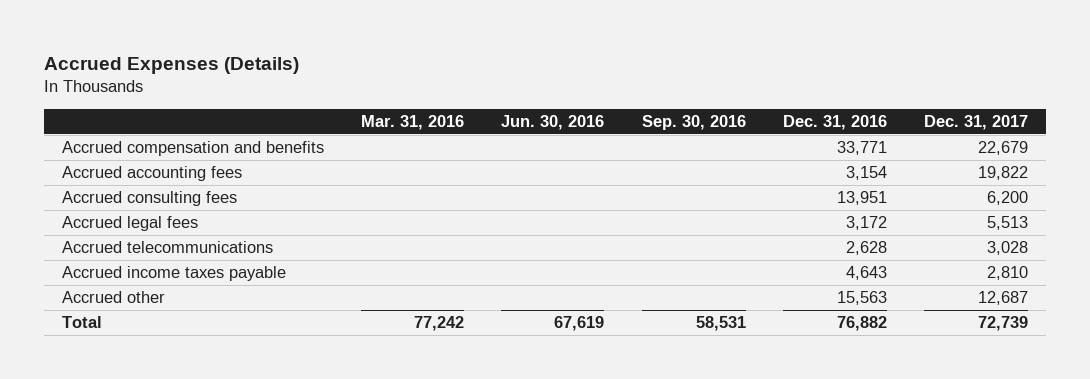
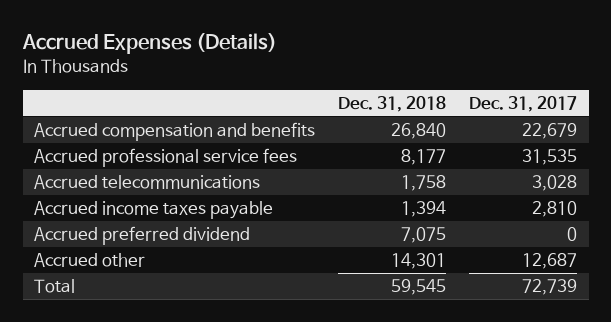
[361,115,465,131] Mar. 31, 2016 -> none
[501,115,605,131] Jun. 30, 2016 -> none
[641,115,746,131] Sep. 30, 2016 -> none
[782,115,887,131] Dec. 31, 2016 -> none
none -> [338,95,447,112] Dec. 31, 2018
[62,191,238,207] Accrued consulting fees -> none
[62,216,199,232] Accrued legal fees -> none
[62,166,243,182] Accrued accounting fees -> [34,148,298,168] Accrued professional service fees
[977,166,1028,181] 19,822 -> [522,149,578,166] 31,535
none -> [34,226,251,246] Accrued preferred dividend

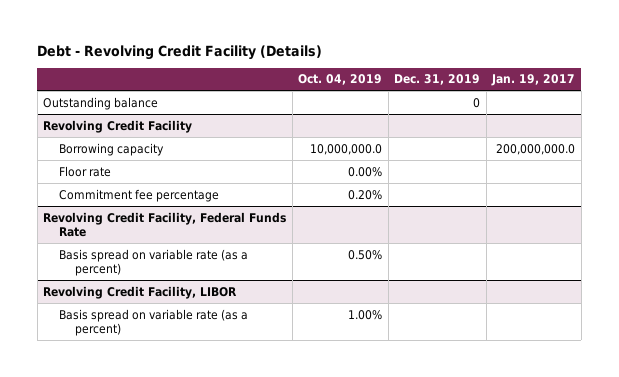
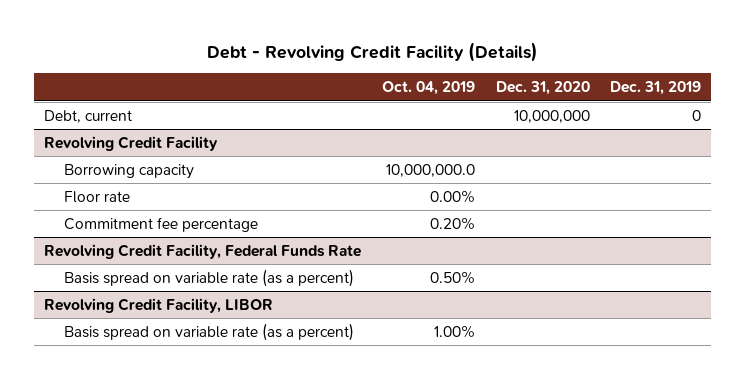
[491,74,576,87] Jan. 19, 2017 -> none
none -> [495,81,590,96] Dec. 31, 2020
[43,96,159,110] Outstanding balance -> none
none -> [44,109,133,123] Debt, current

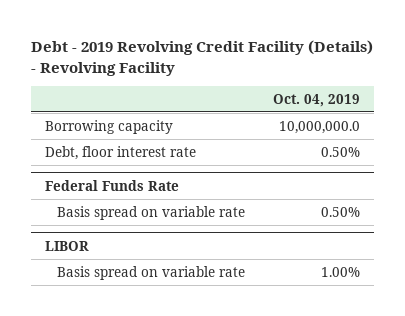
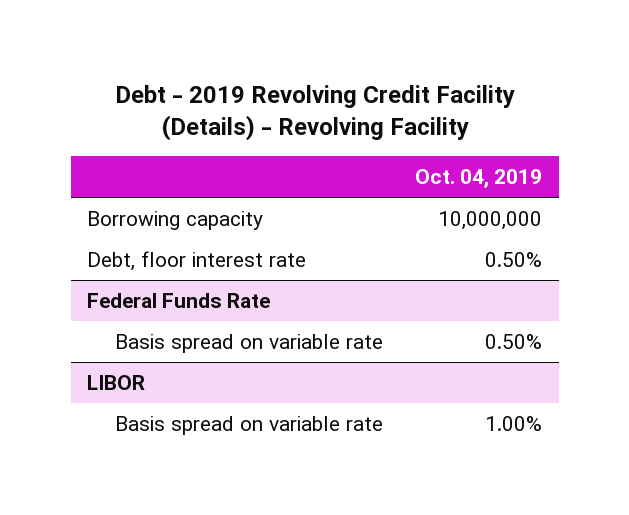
[278,120,360,134] 10,000,000.0 -> [438,211,543,231] 10,000,000

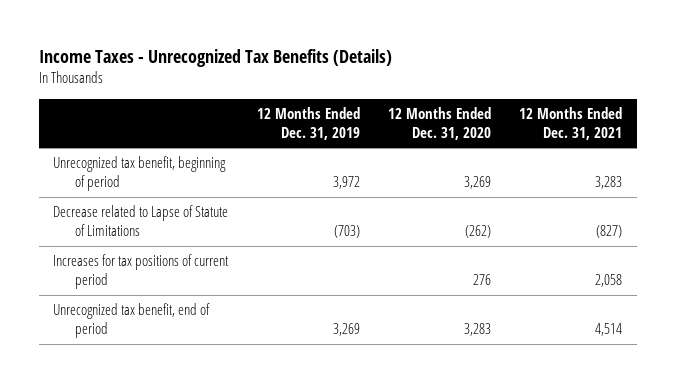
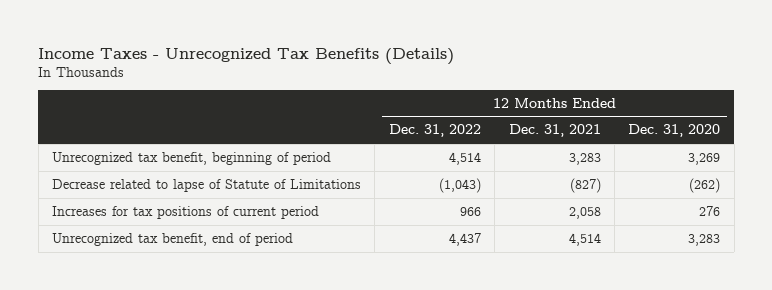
[256,107,360,140] 12 Months Ended Dec. 31, 2019 -> none
none -> [388,124,481,138] Dec. 31, 2022
[53,205,229,237] Decrease related to Lapse of Statute of Limitations -> [52,178,362,192] Decrease related to lapse of Statute of Limitations

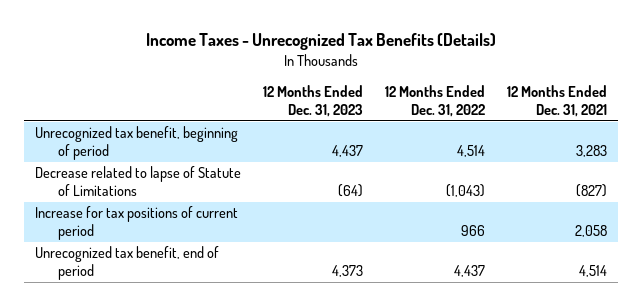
[628,124,721,138] Dec. 31, 2020 -> none
none -> [262,85,363,118] 12 Months Ended Dec. 31, 2023
[52,205,320,219] Increases for tax positions of current period -> [34,206,238,241] Increase for tax positions of current period

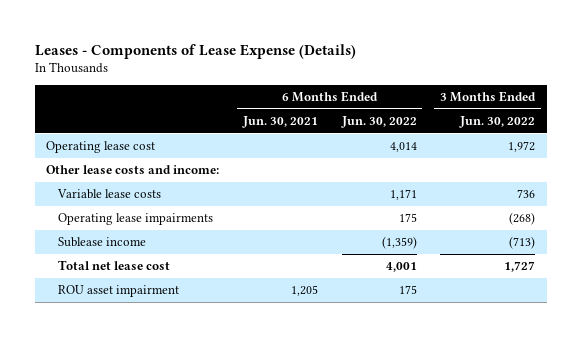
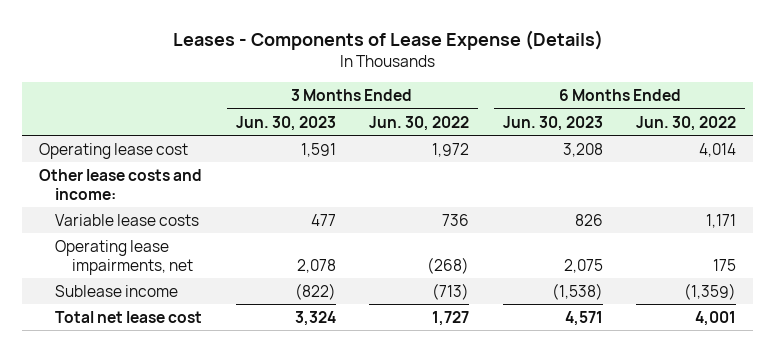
[241,115,318,128] Jun. 30, 2021 -> none
none -> [235,115,336,131] Jun. 30, 2023
none -> [502,115,603,131] Jun. 30, 2023
[57,213,213,226] Operating lease impairments -> [55,239,193,275] Operating lease impairments, net
[57,285,179,298] ROU asset impairment -> none

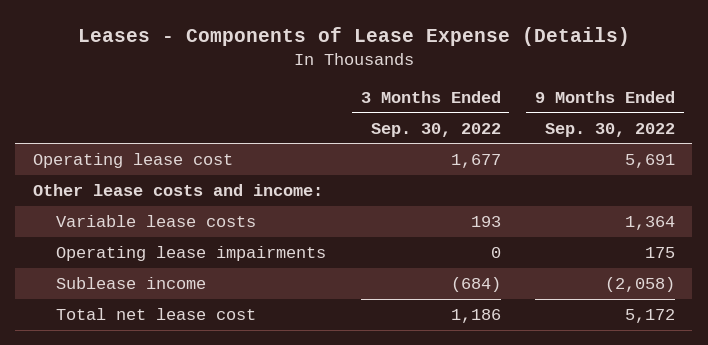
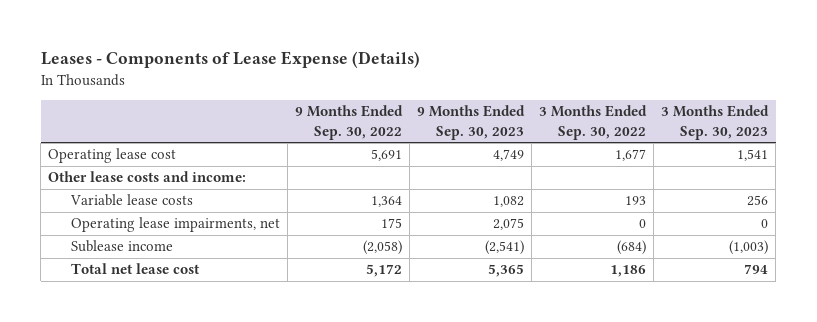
none -> [417,105,526,140] 9 Months Ended Sep. 30, 2023
none -> [661,105,770,140] 3 Months Ended Sep. 30, 2023
[56,245,327,261] Operating lease impairments -> [70,217,280,233] Operating lease impairments, net

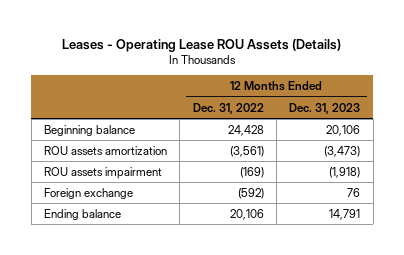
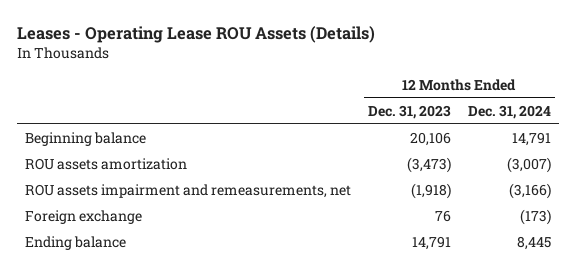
[192,102,264,114] Dec. 31, 2022 -> none
none -> [467,105,551,120] Dec. 31, 2024
[43,166,162,179] ROU assets impairment -> [24,184,351,199] ROU assets impairment and remeasurements, net

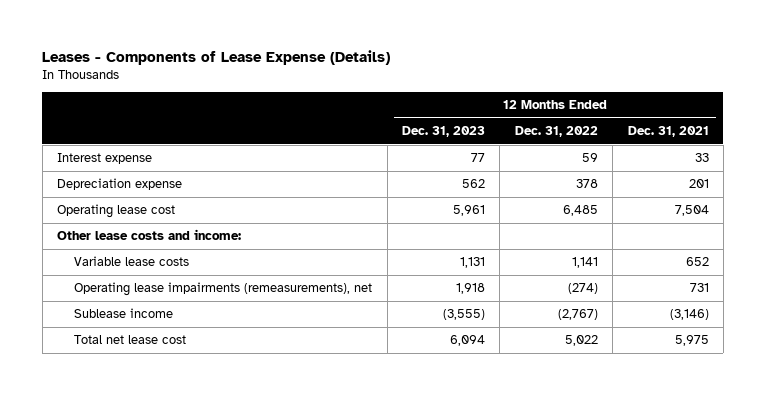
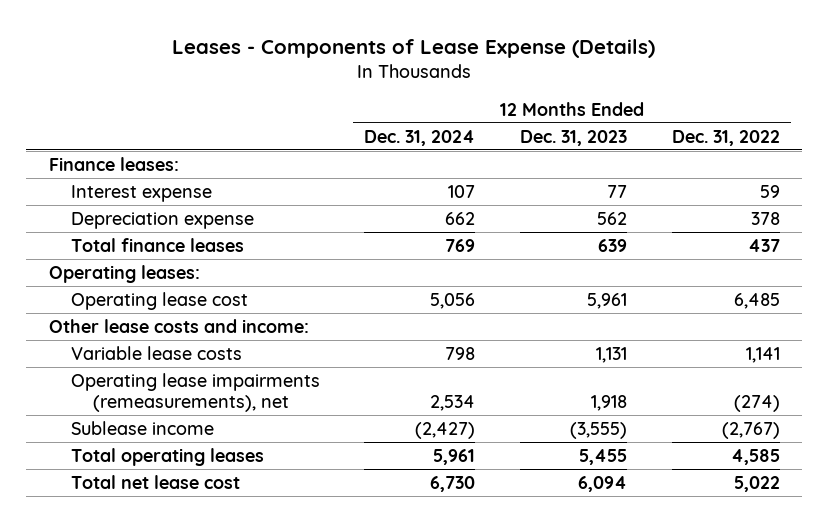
[627,125,709,137] Dec. 31, 2021 -> none
none -> [364,129,476,146] Dec. 31, 2024
none -> [48,156,179,171] Finance leases:
none -> [70,237,244,252] Total finance leases
none -> [48,264,200,283] Operating leases:
none -> [70,447,264,466] Total operating leases

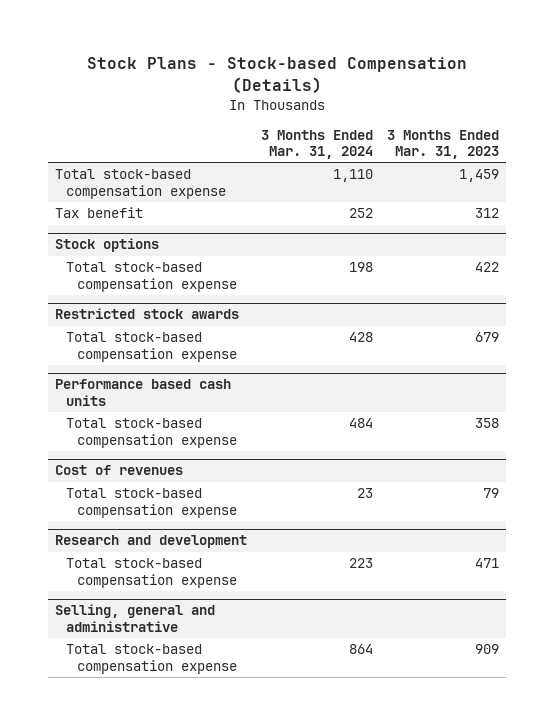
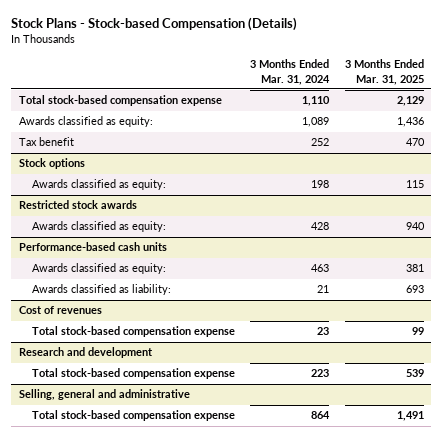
[387,129,500,159] 3 Months Ended Mar. 31, 2023 -> none
none -> [344,59,424,85] 3 Months Ended Mar. 31, 2025
none -> [18,116,153,128] Awards classified as equity:
[65,262,238,292] Total stock-based compensation expense -> [31,179,166,191] Awards classified as equity:
[65,418,238,448] Total stock-based compensation expense -> none
[65,332,238,362] Total stock-based compensation expense -> [31,221,166,233] Awards classified as equity:
[54,379,231,406] Performance based cash units -> [18,242,167,252] Performance-based cash units
none -> [31,263,166,275] Awards classified as equity:
none -> [31,284,171,296] Awards classified as liability:

